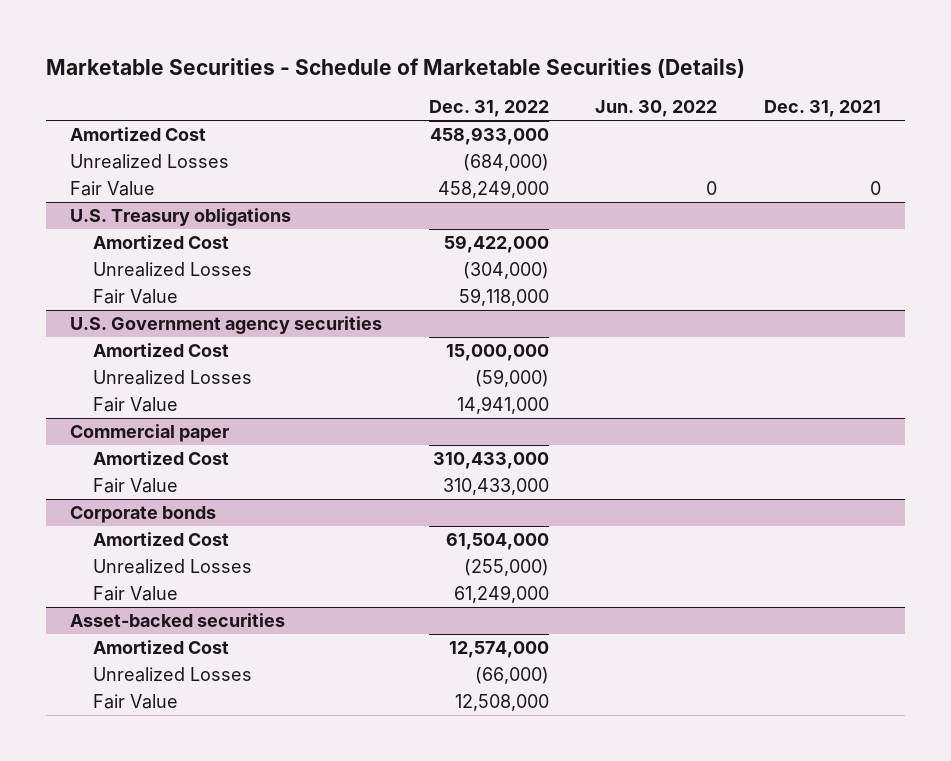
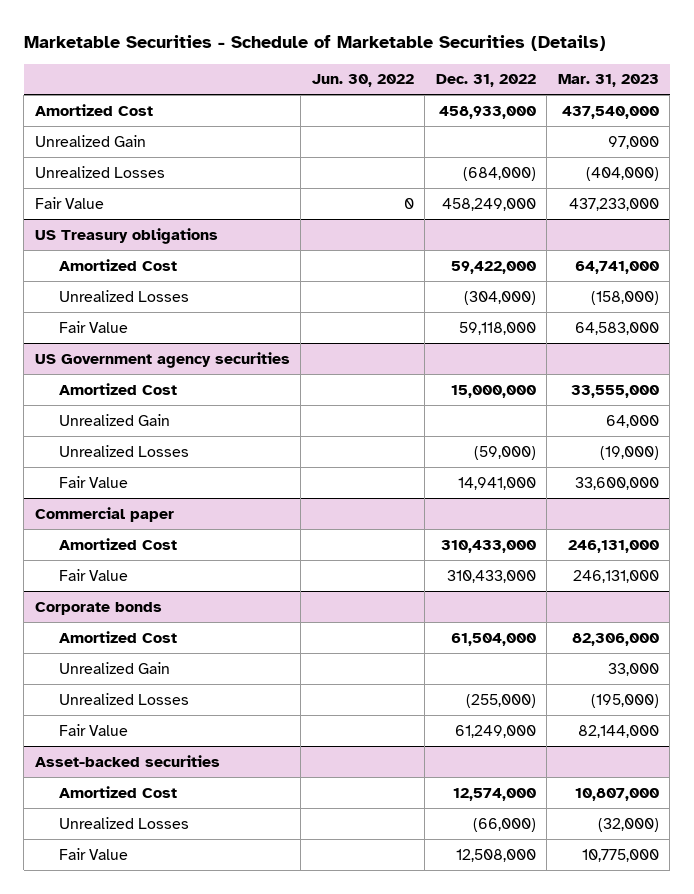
[764,100,882,118] Dec. 31, 2021 -> none
none -> [557,74,659,88] Mar. 31, 2023
none -> [34,134,146,147] Unrealized Gain
[69,208,291,227] U.S. Treasury obligations -> [34,227,218,244] US Treasury obligations
[69,316,382,335] U.S. Government agency securities -> [34,351,290,368] US Government agency securities
none -> [58,413,170,426] Unrealized Gain
none -> [58,661,170,674] Unrealized Gain

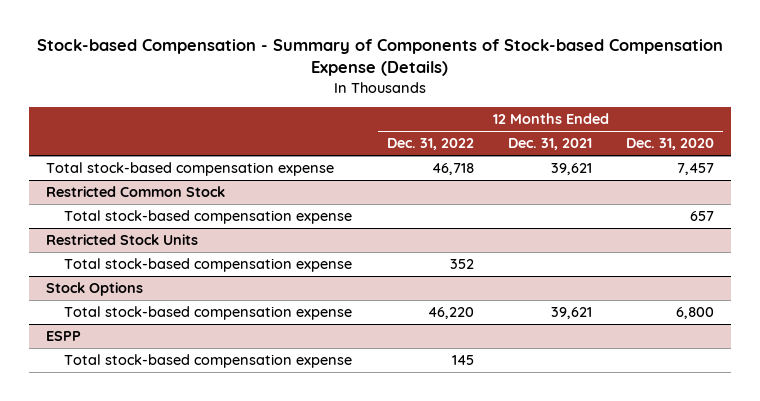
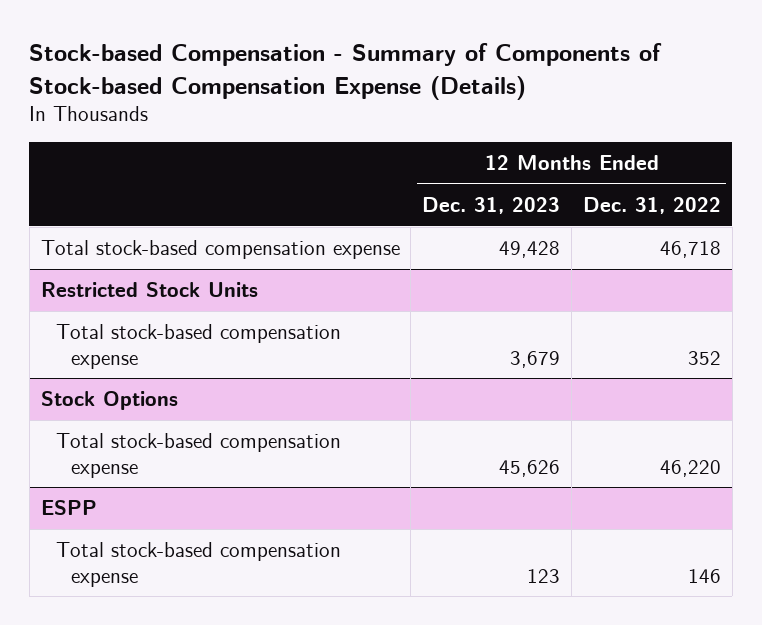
[508,138,593,151] Dec. 31, 2021 -> none
[626,138,715,151] Dec. 31, 2020 -> none
none -> [422,196,561,214] Dec. 31, 2023
[45,186,225,198] Restricted Common Stock -> none
[64,210,353,225] Total stock-based compensation expense -> none
[451,355,474,366] 145 -> [687,568,721,583] 146

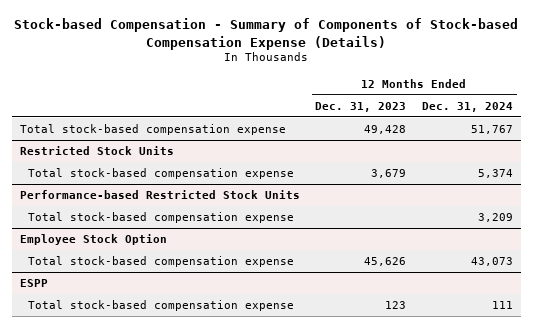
[582,196,721,214] Dec. 31, 2022 -> none
none -> [421,101,513,112] Dec. 31, 2024
none -> [19,190,300,200] Performance-based Restricted Stock Units
none -> [28,212,295,224] Total stock-based compensation expense
[40,391,178,411] Stock Options -> [19,234,167,246] Employee Stock Option

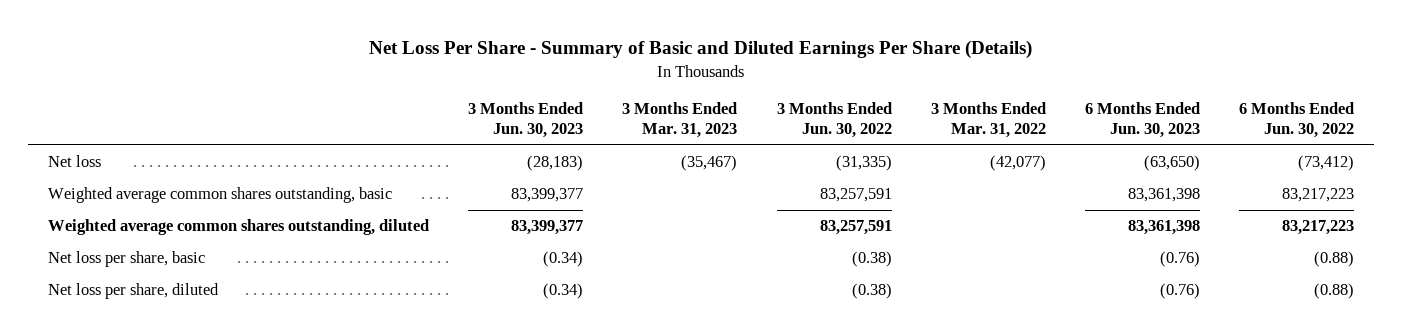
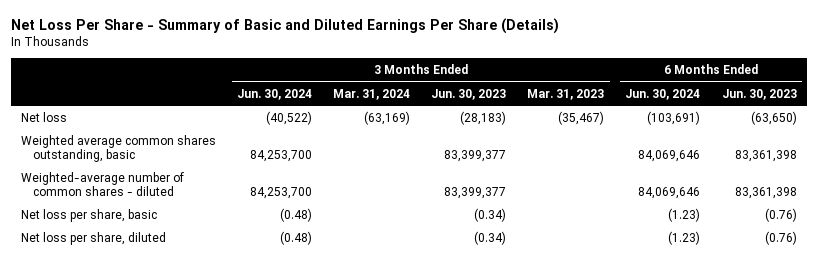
[776,102,892,139] 3 Months Ended Jun. 30, 2022 -> none
[930,102,1046,139] 3 Months Ended Mar. 31, 2022 -> none
[1239,102,1355,139] 6 Months Ended Jun. 30, 2022 -> none
none -> [237,88,313,100] Jun. 30, 2024
none -> [333,88,411,100] Mar. 31, 2024
none -> [625,88,701,100] Jun. 30, 2024
[47,219,429,236] Weighted average common shares outstanding, diluted -> [21,172,185,197] Weighted-average number of common shares - diluted

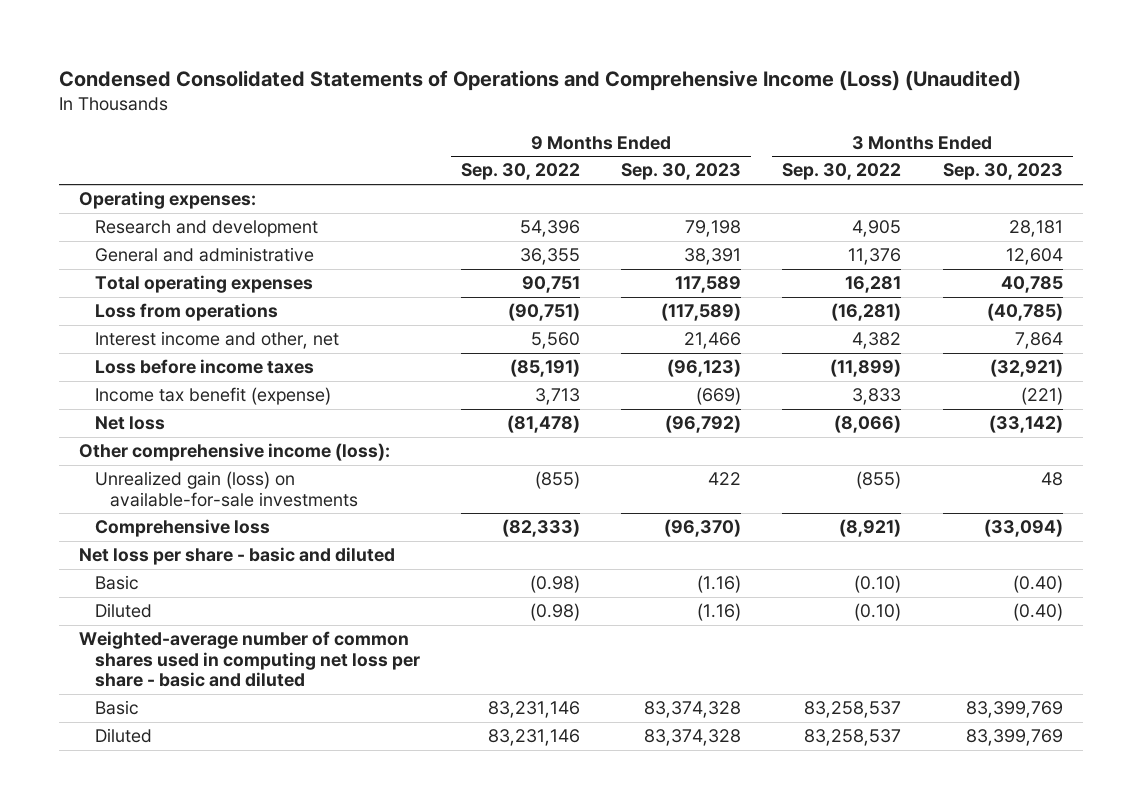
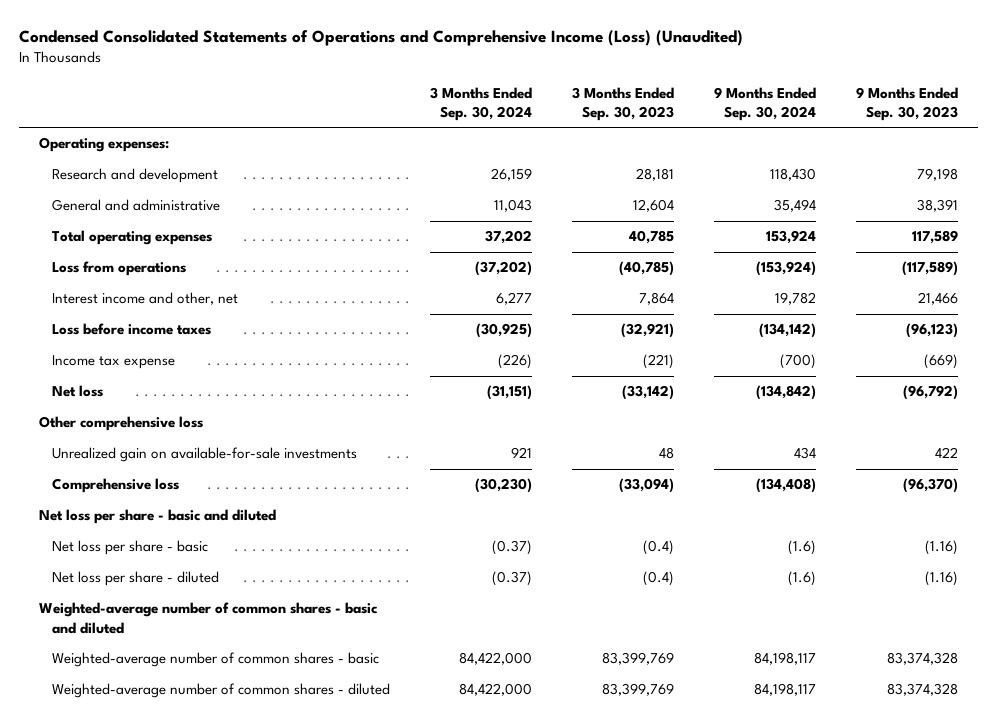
[460,163,580,181] Sep. 30, 2022 -> none
[782,163,902,181] Sep. 30, 2022 -> none
none -> [429,86,532,121] 3 Months Ended Sep. 30, 2024
none -> [713,86,816,121] 9 Months Ended Sep. 30, 2024
[94,387,331,406] Income tax benefit (expense) -> [51,355,175,370] Income tax expense
[79,443,391,462] Other comprehensive income (loss): -> [39,416,204,432] Other comprehensive loss
[94,471,358,507] Unrealized gain (loss) on available-for-sale investments -> [51,447,357,463] Unrealized gain on available-for-sale investments
[94,575,139,591] Basic -> [51,540,208,556] Net loss per share - basic
[1012,575,1063,594] (0.40) -> [642,540,674,556] (0.4)
[94,603,152,619] Diluted -> [51,571,219,587] Net loss per share - diluted
[1012,603,1063,622] (0.40) -> [642,571,674,587] (0.4)
[79,631,420,688] Weighted-average number of common shares used in computing net loss per share - basic and diluted -> [39,602,379,634] Weighted-average number of common shares - basic and diluted
[94,700,139,716] Basic -> [51,652,379,668] Weighted-average number of common shares - basic
[94,728,152,744] Diluted -> [51,683,390,699] Weighted-average number of common shares - diluted

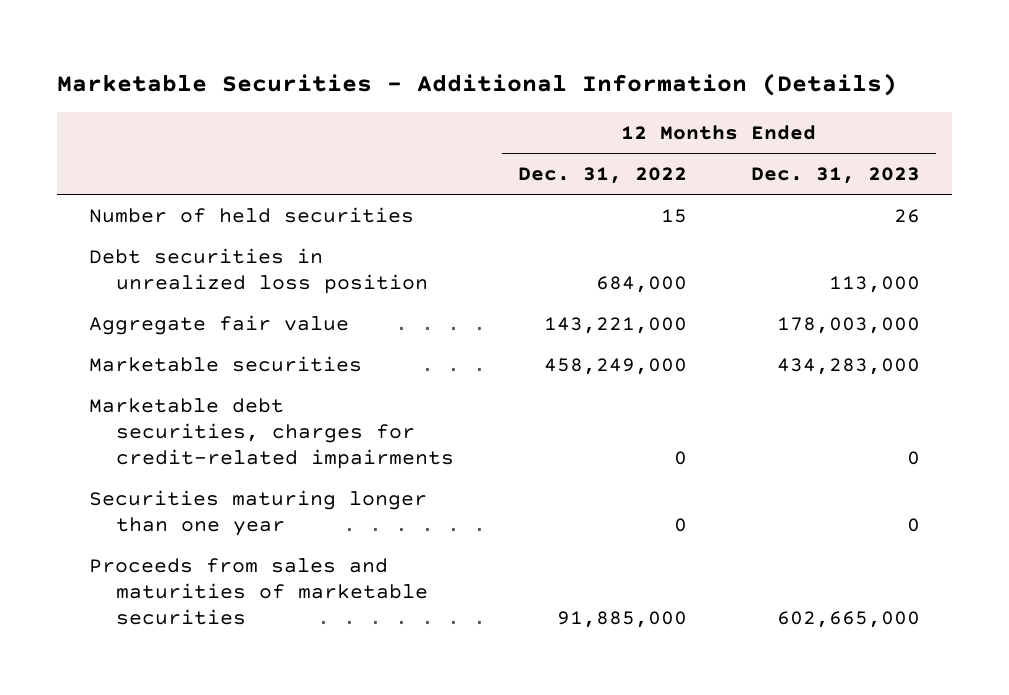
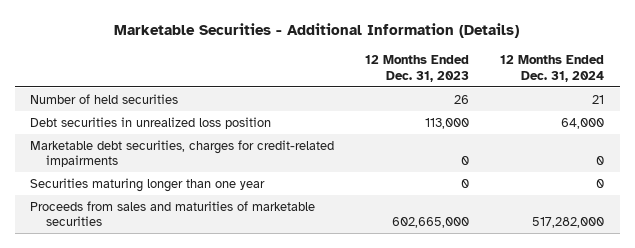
[517,166,687,184] Dec. 31, 2022 -> none
none -> [500,55,605,82] 12 Months Ended Dec. 31, 2024
[89,314,350,335] Aggregate fair value -> none
[89,355,363,372] Marketable securities -> none

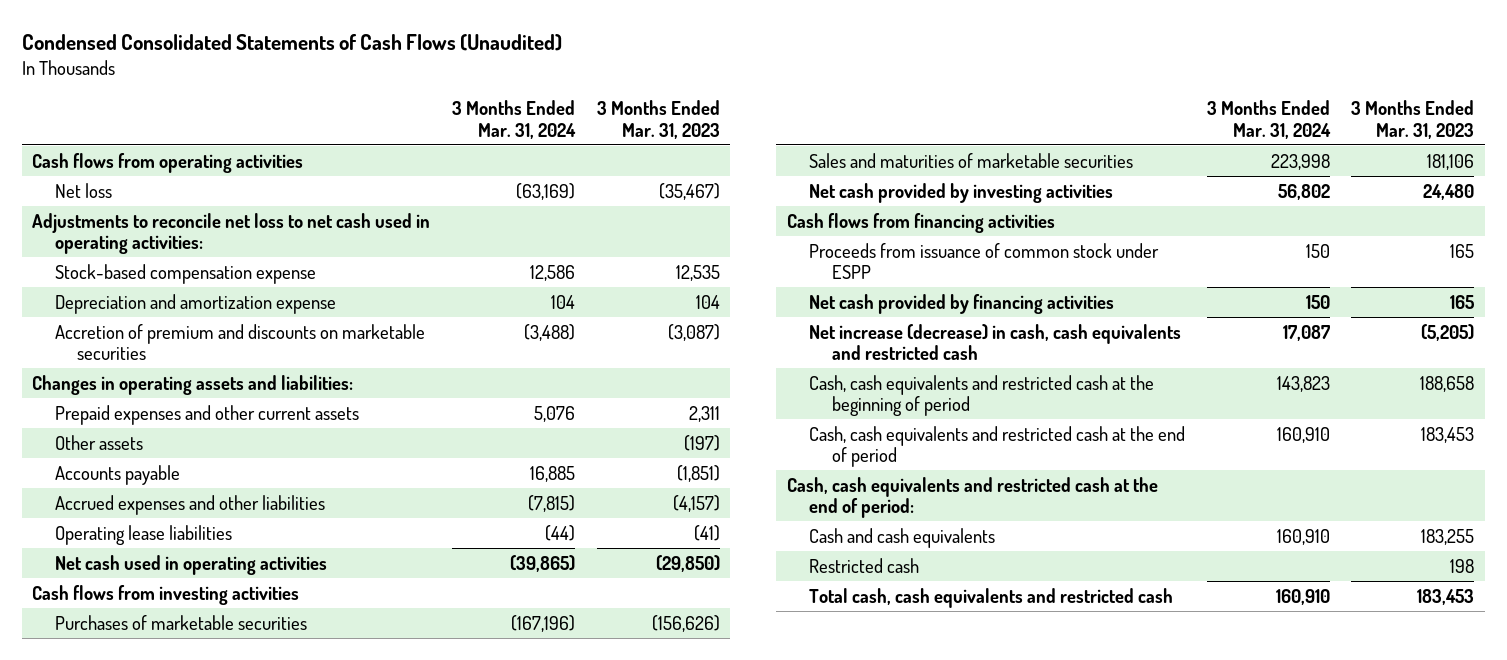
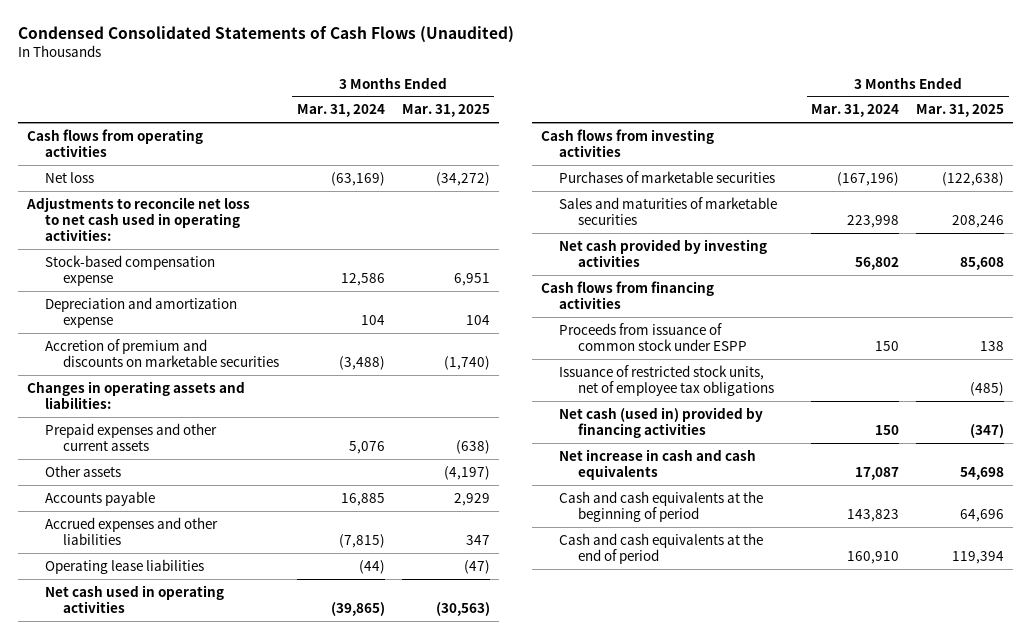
[596,100,720,139] 3 Months Ended Mar. 31, 2023 -> none
none -> [401,104,490,118] Mar. 31, 2025
[787,476,1159,519] Cash, cash equivalents and restricted cash at the end of period: -> none
[809,527,996,548] Cash and cash equivalents -> none
[809,557,920,573] Restricted cash -> none
[809,587,1174,608] Total cash, cash equivalents and restricted cash -> none
none -> [559,364,774,397] Issuance of restricted stock units, net of employee tax obligations
[809,293,1115,314] Net cash provided by financing activities -> [559,406,764,439] Net cash (used in) provided by financing activities
[809,323,1182,361] Net increase (decrease) in cash, cash equivalents and restricted cash -> [559,448,757,481] Net increase in cash and cash equivalents
[809,374,1155,417] Cash, cash equivalents and restricted cash at the beginning of period -> [559,490,764,523] Cash and cash equivalents at the beginning of period
[809,425,1186,468] Cash, cash equivalents and restricted cash at the end of period -> [559,532,764,565] Cash and cash equivalents at the end of period

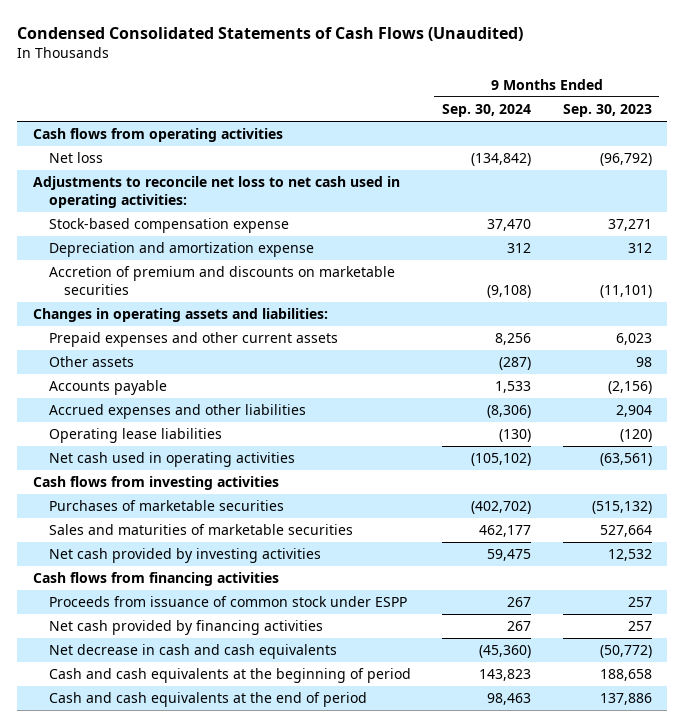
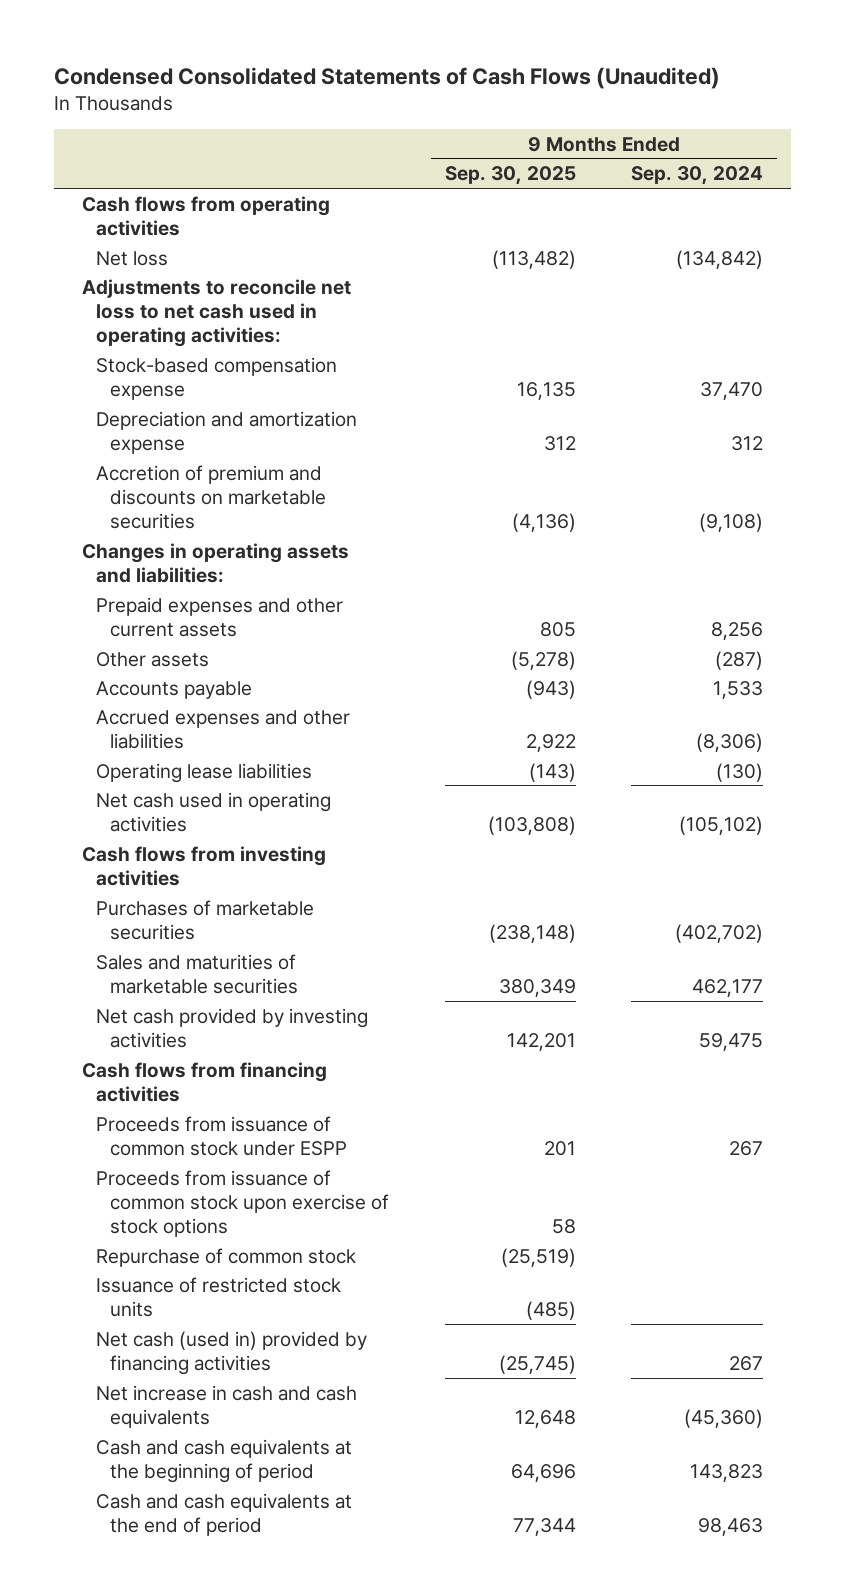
[562,103,652,117] Sep. 30, 2023 -> none
none -> [444,166,576,186] Sep. 30, 2025
none -> [95,1169,389,1237] Proceeds from issuance of common stock upon exercise of stock options
none -> [95,1247,356,1267] Repurchase of common stock
none -> [95,1276,341,1317] Issuance of restricted stock units
[48,620,323,636] Net cash provided by financing activities -> [95,1330,367,1375] Net cash (used in) provided by financing activities
[48,644,337,660] Net decrease in cash and cash equivalents -> [95,1384,357,1428] Net increase in cash and cash equivalents

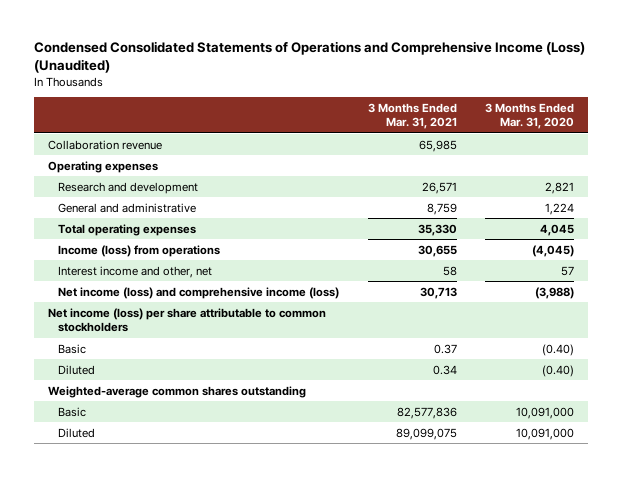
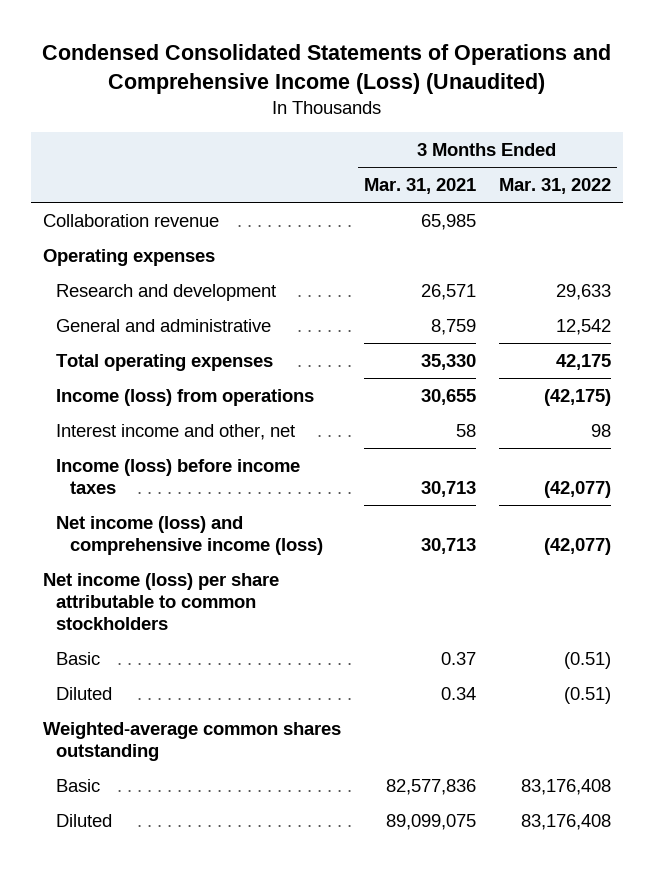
[485,103,575,130] 3 Months Ended Mar. 31, 2020 -> none
none -> [499,178,612,195] Mar. 31, 2022
none -> [56,458,301,494] Income (loss) before income taxes

